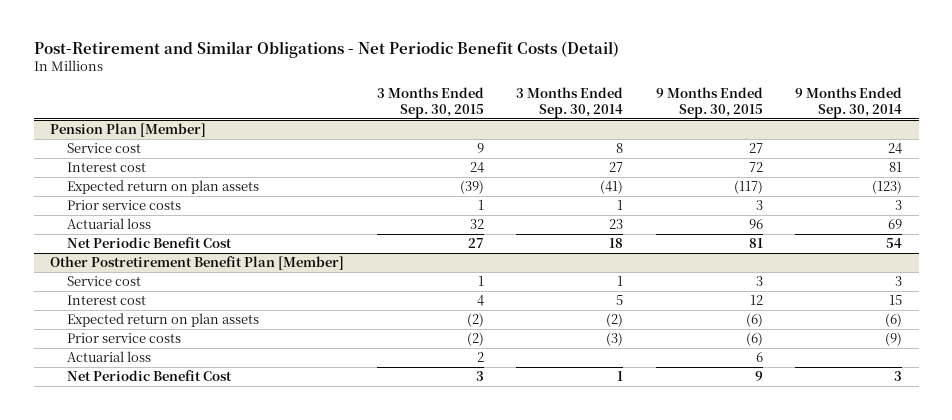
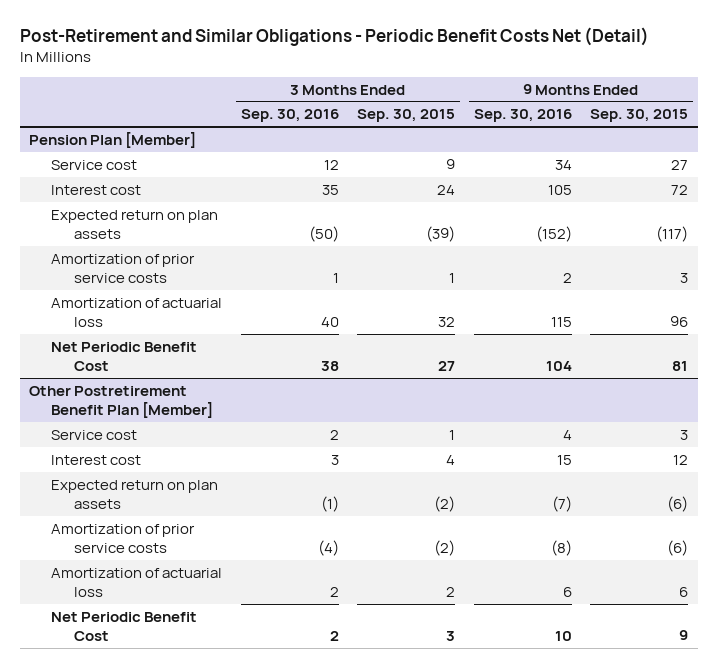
[33,40,619,58] Post-Retirement and Similar Obligations - Net Periodic Benefit Costs (Detail) -> [19,27,649,47] Post-Retirement and Similar Obligations - Periodic Benefit Costs Net (Detail)
[516,87,624,118] 3 Months Ended Sep. 30, 2014 -> none
[795,87,903,118] 9 Months Ended Sep. 30, 2014 -> none
none -> [240,109,339,123] Sep. 30, 2016
none -> [473,109,572,123] Sep. 30, 2016
[66,200,181,211] Prior service costs -> [51,253,196,283] Amortization of prior service costs
[66,218,151,230] Actuarial loss -> [51,297,223,327] Amortization of actuarial loss
[66,333,181,344] Prior service costs -> [51,523,196,553] Amortization of prior service costs
[66,351,151,363] Actuarial loss -> [51,567,223,597] Amortization of actuarial loss

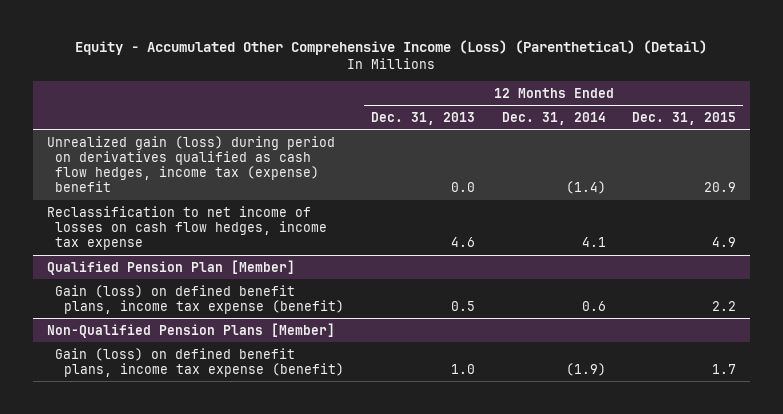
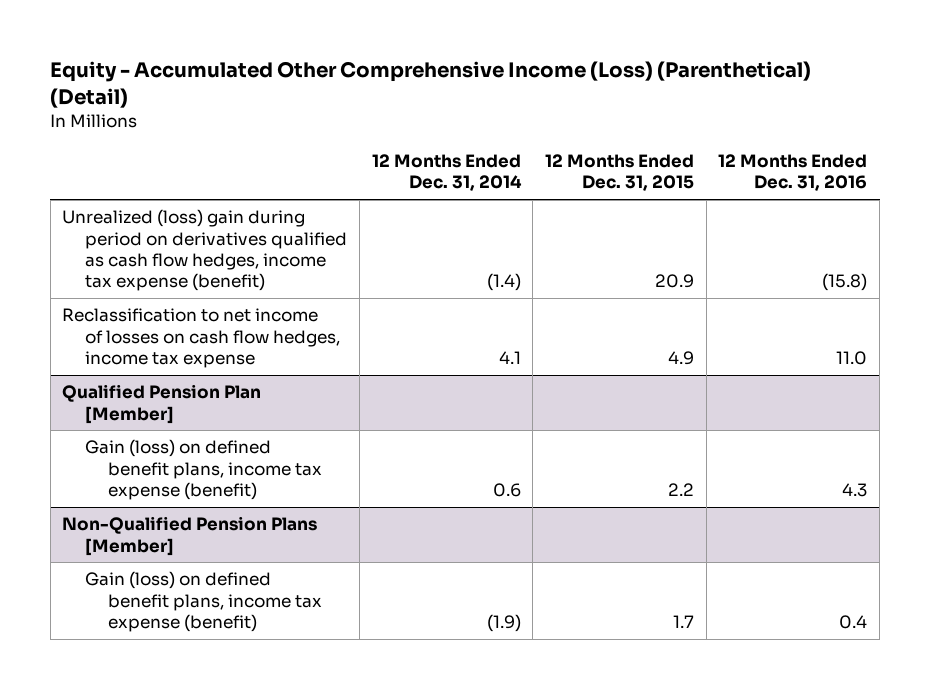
[370,111,475,125] Dec. 31, 2013 -> none
none -> [718,154,868,192] 12 Months Ended Dec. 31, 2016
[46,135,335,193] Unrealized gain (loss) during period on derivatives qualified as cash flow hedges, income tax (expense) benefit -> [62,209,348,292] Unrealized (loss) gain during period on derivatives qualified as cash flow hedges, income tax expense (benefit)

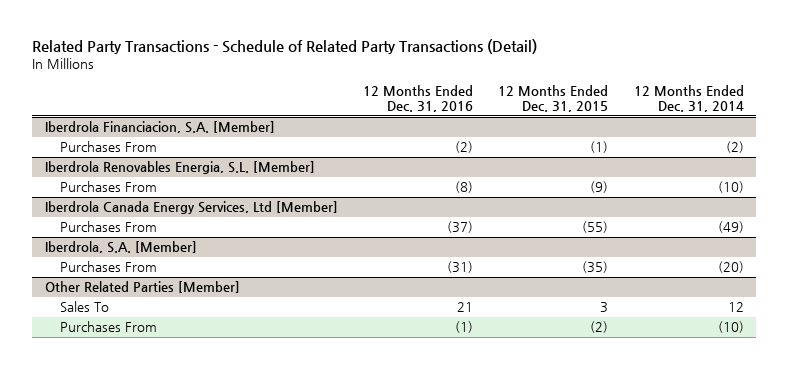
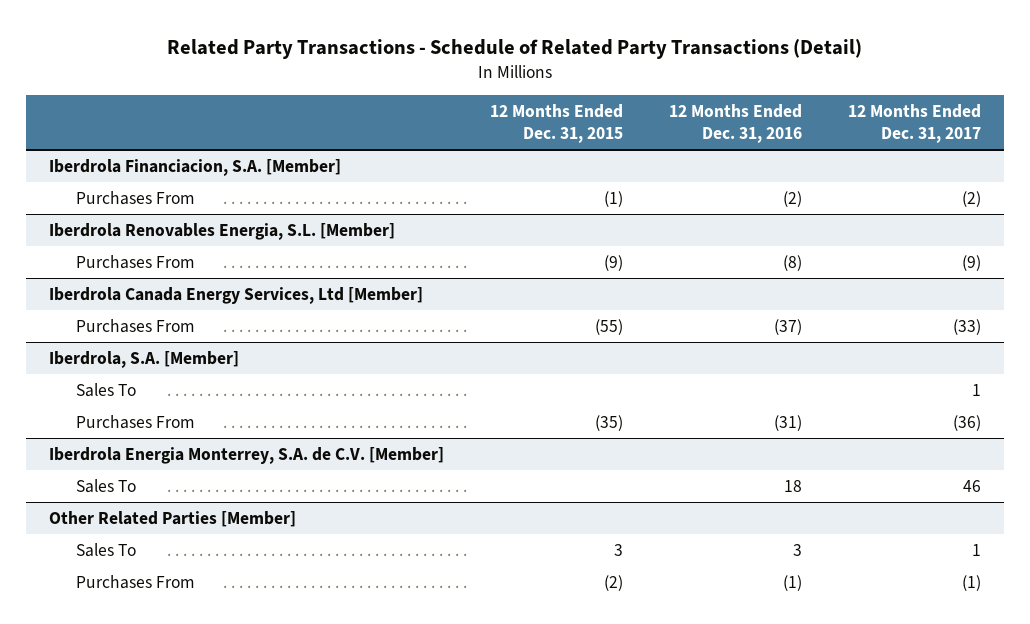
[633,84,744,113] 12 Months Ended Dec. 31, 2014 -> none
none -> [847,104,981,143] 12 Months Ended Dec. 31, 2017
none -> [75,383,136,398] Sales To
none -> [49,447,445,465] Iberdrola Energia Monterrey, S.A. de C.V. [Member]
none -> [75,479,136,494] Sales To
[456,302,473,313] 21 -> [792,544,802,557] 3

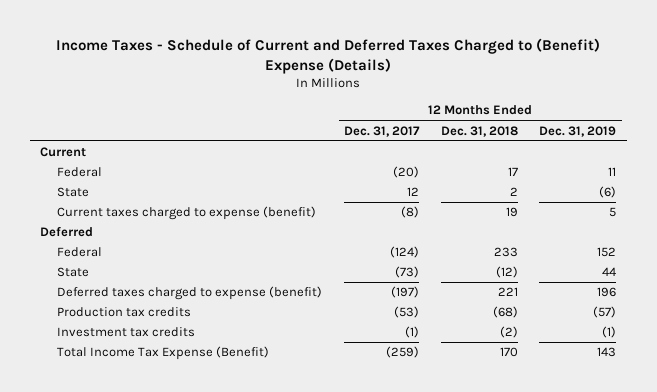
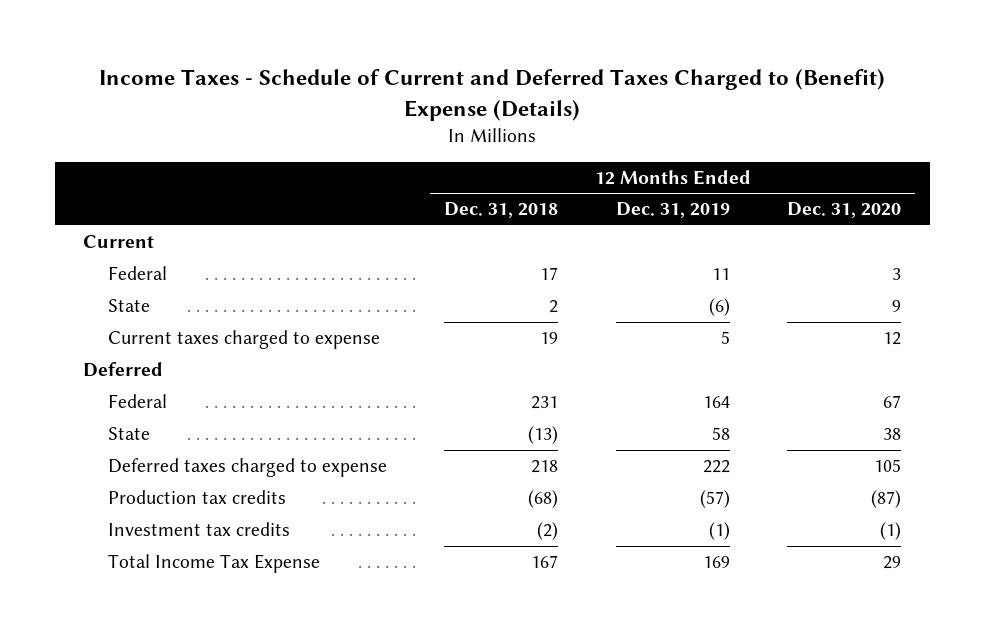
[343,125,420,137] Dec. 31, 2017 -> none
none -> [787,202,902,219] Dec. 31, 2020
[57,206,317,221] Current taxes charged to expense (benefit) -> [108,330,381,350] Current taxes charged to expense
[493,247,518,258] 233 -> [531,396,559,410] 231
[597,247,617,258] 152 -> [702,396,730,409] 164
[495,266,518,279] (12) -> [528,426,559,445] (13)
[602,267,617,277] 44 -> [711,427,730,441] 58
[57,286,323,301] Deferred taxes charged to expense (benefit) -> [108,458,388,478] Deferred taxes charged to expense
[497,287,518,297] 221 -> [531,460,559,474] 218
[597,287,617,298] 196 -> [702,460,730,474] 222
[57,346,270,361] Total Income Tax Expense (Benefit) -> [108,554,321,574] Total Income Tax Expense
[499,347,518,358] 170 -> [531,555,559,569] 167
[597,347,617,358] 143 -> [702,556,730,569] 169

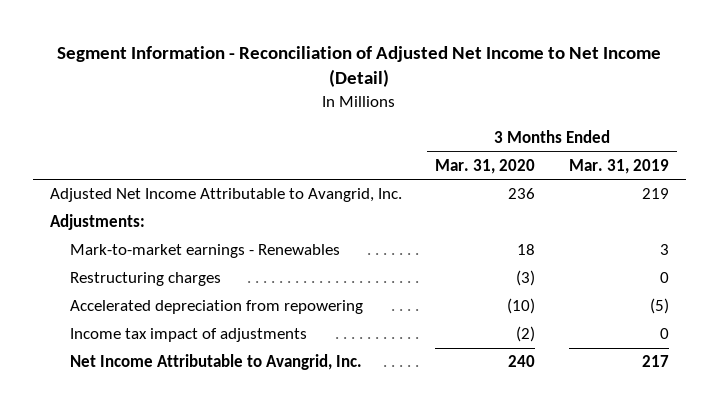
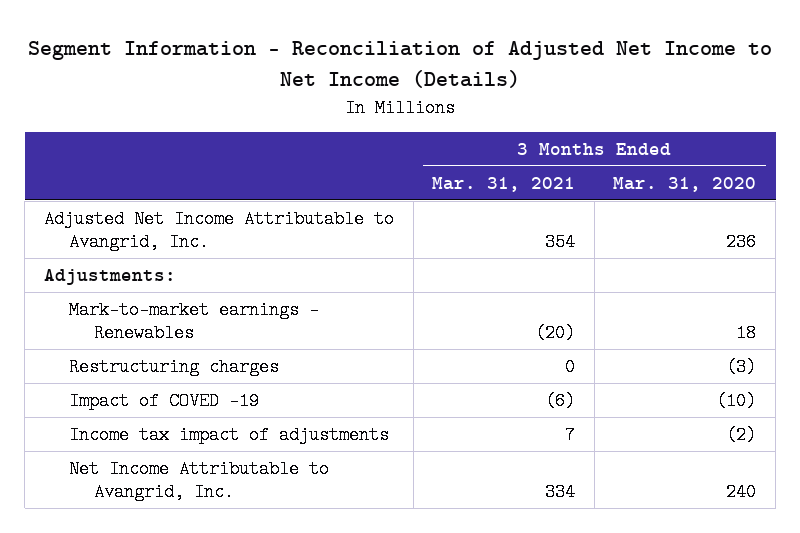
[57,45,662,88] Segment Information - Reconciliation of Adjusted Net Income to Net Income (Detail) -> [28,41,773,88] Segment Information - Reconciliation of Adjusted Net Income to Net Income (Details)
[568,158,669,174] Mar. 31, 2019 -> none
none -> [432,176,576,192] Mar. 31, 2021
[69,300,363,315] Accelerated depreciation from repowering -> none
none -> [69,391,260,410] Impact of COVED -19

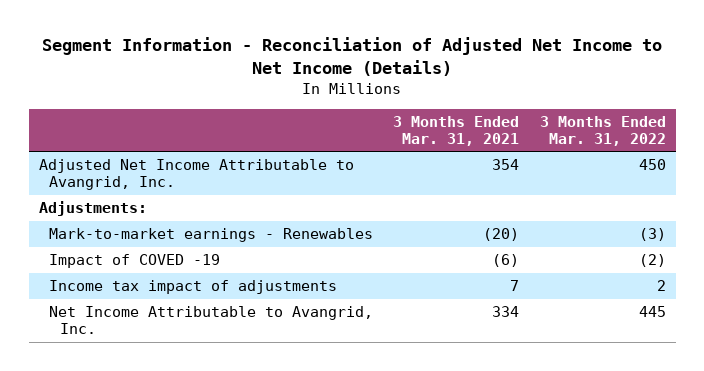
[613,176,757,192] Mar. 31, 2020 -> none
none -> [539,115,666,146] 3 Months Ended Mar. 31, 2022
[69,357,280,376] Restructuring charges -> none

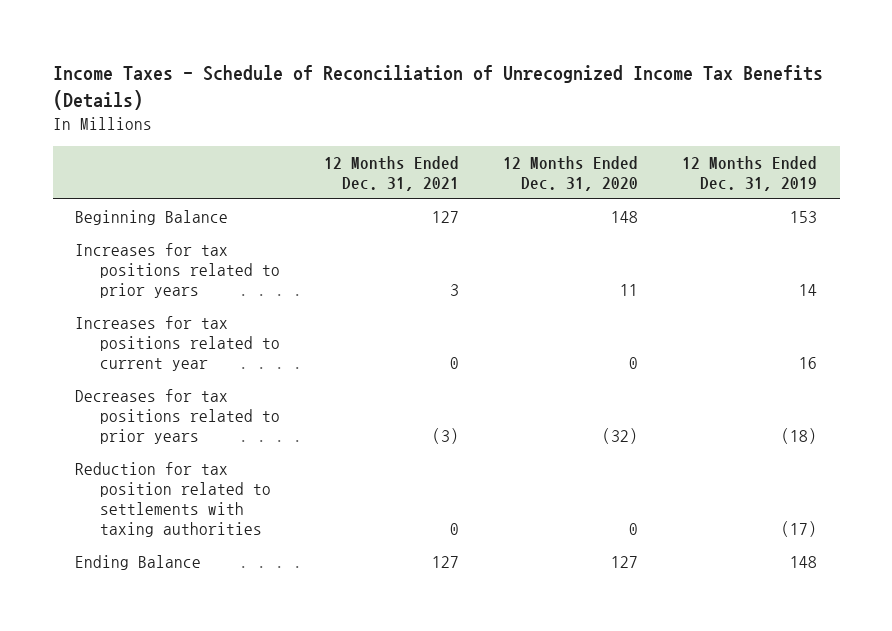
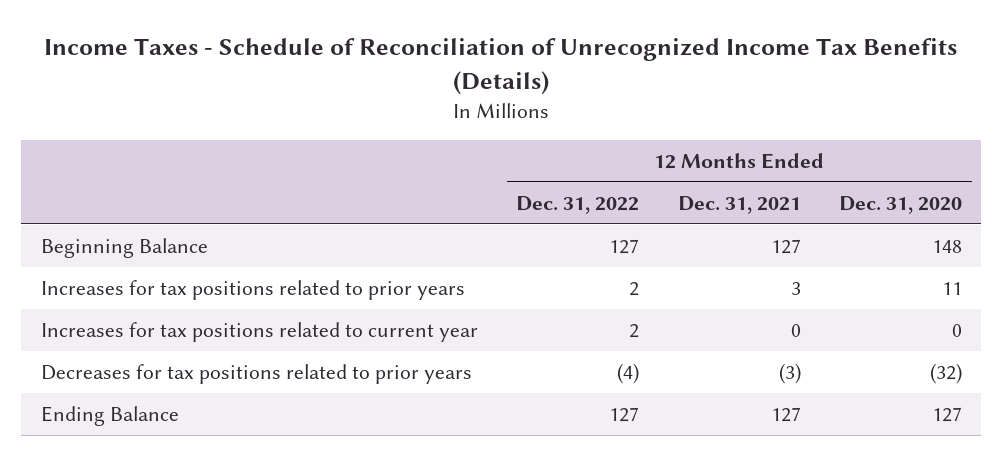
[682,155,818,191] 12 Months Ended Dec. 31, 2019 -> none
none -> [516,195,640,214] Dec. 31, 2022
[74,462,271,538] Reduction for tax position related to settlements with taxing authorities -> none

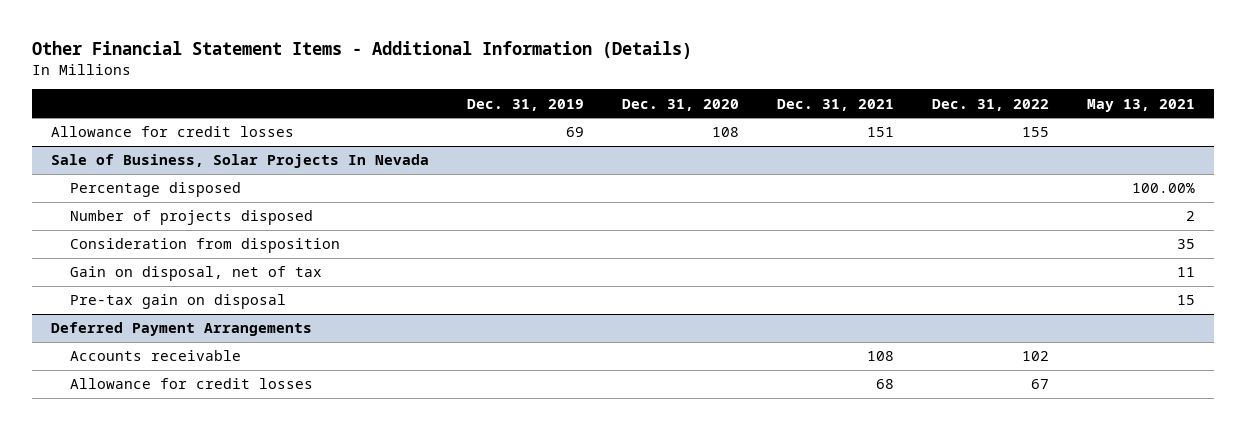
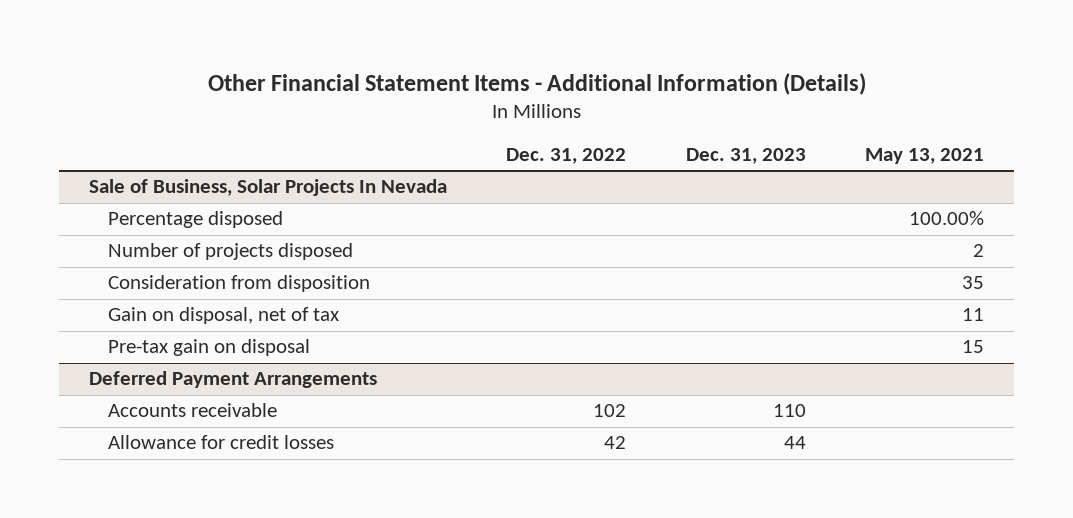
[467,98,585,111] Dec. 31, 2019 -> none
[621,98,739,111] Dec. 31, 2020 -> none
[776,98,894,111] Dec. 31, 2021 -> none
none -> [685,148,806,165] Dec. 31, 2023
[51,126,295,138] Allowance for credit losses -> none
[1030,379,1049,390] 67 -> [604,436,627,450] 42

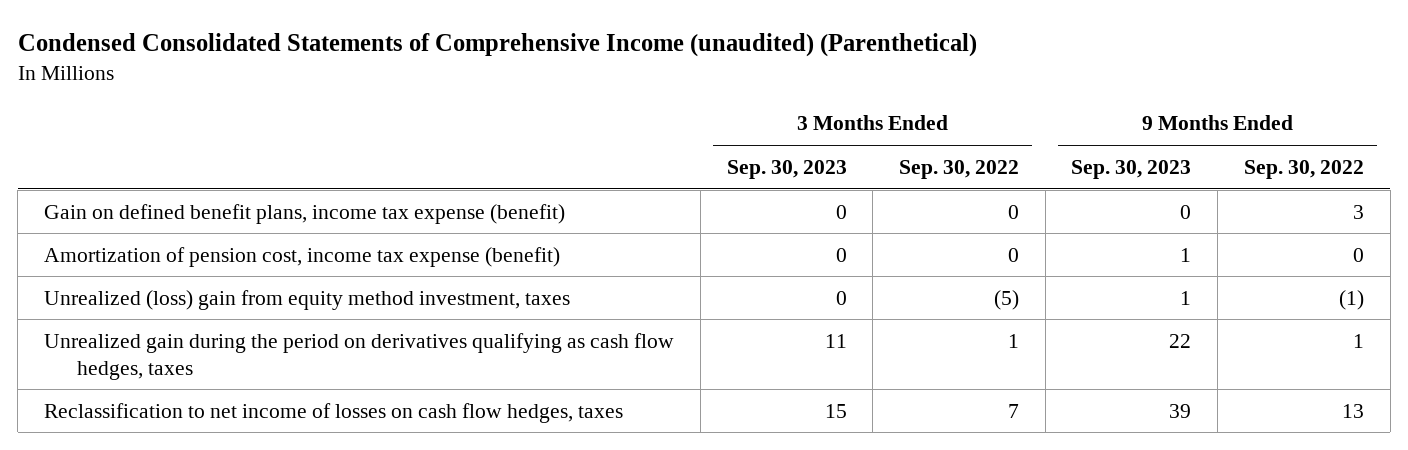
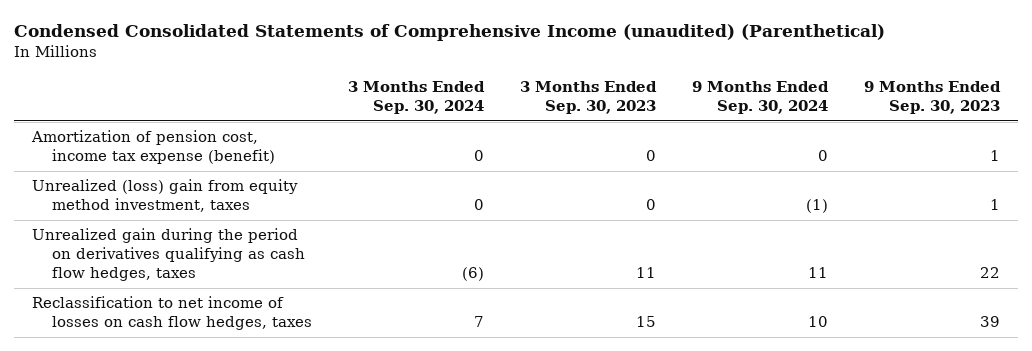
[899,159,1020,179] Sep. 30, 2022 -> none
[1243,159,1364,179] Sep. 30, 2022 -> none
none -> [347,81,485,115] 3 Months Ended Sep. 30, 2024
none -> [691,81,829,115] 9 Months Ended Sep. 30, 2024
[44,203,566,224] Gain on defined benefit plans, income tax expense (benefit) -> none

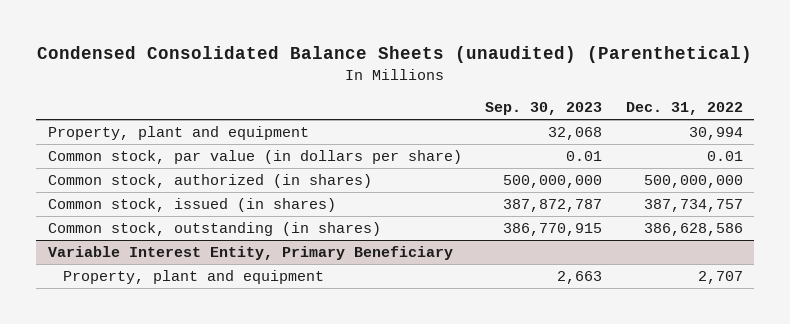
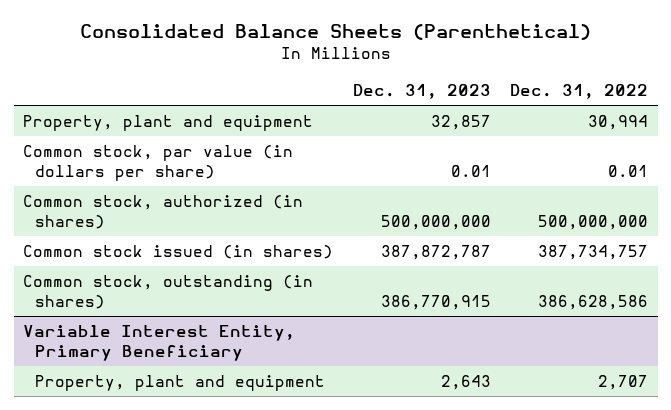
[37,46,753,64] Condensed Consolidated Balance Sheets (unaudited) (Parenthetical) -> [79,24,591,41] Consolidated Balance Sheets (Parenthetical)
[485,102,603,116] Sep. 30, 2023 -> none
none -> [352,84,491,100] Dec. 31, 2023
[47,198,336,213] Common stock, issued (in shares) -> [23,245,334,260] Common stock issued (in shares)

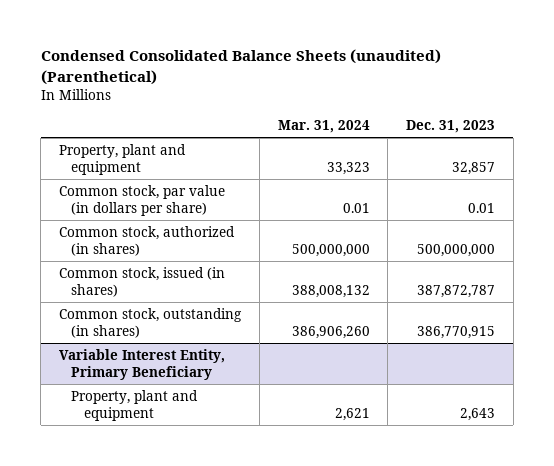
[79,24,591,41] Consolidated Balance Sheets (Parenthetical) -> [40,49,441,85] Condensed Consolidated Balance Sheets (unaudited) (Parenthetical)
[509,84,648,100] Dec. 31, 2022 -> none
none -> [277,119,370,133] Mar. 31, 2024
[23,245,334,260] Common stock issued (in shares) -> [58,266,225,297] Common stock, issued (in shares)

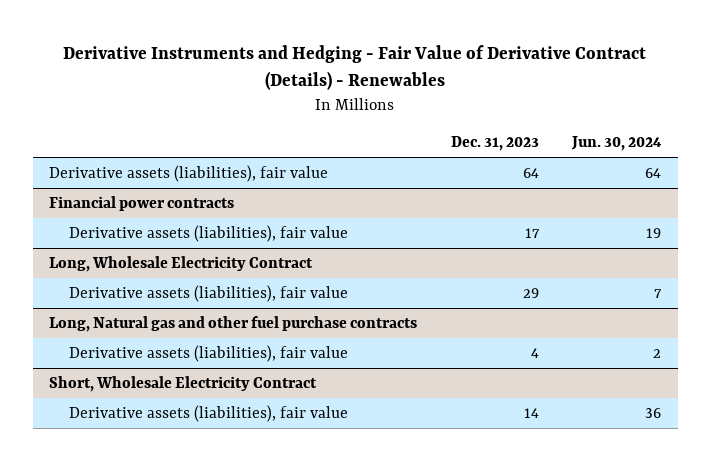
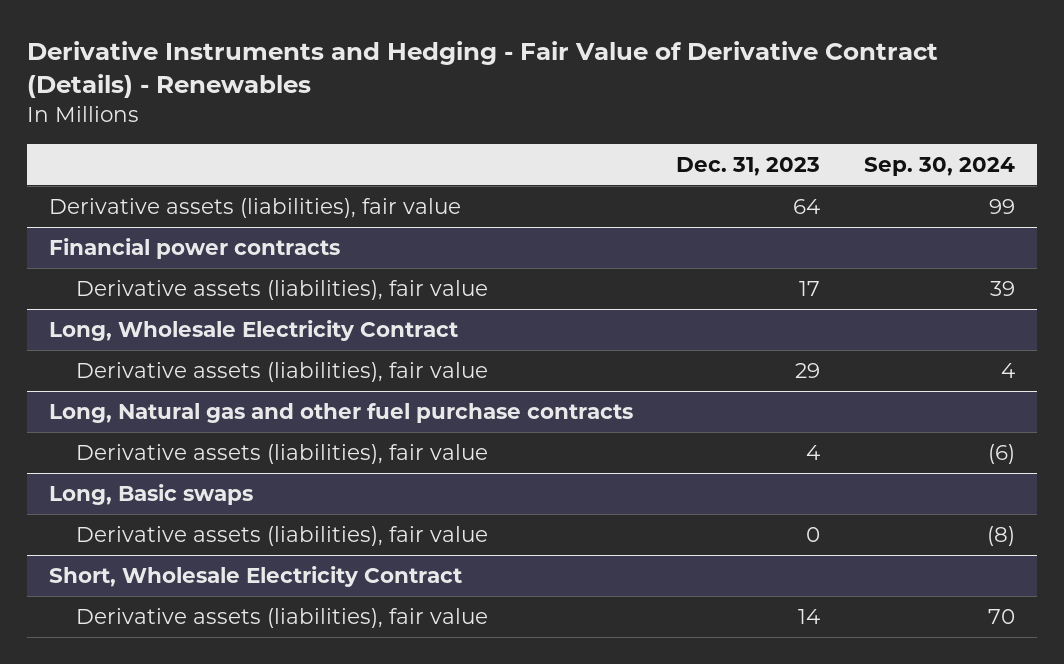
[571,136,663,152] Jun. 30, 2024 -> none
none -> [863,156,1015,176] Sep. 30, 2024
none -> [48,484,253,506] Long, Basic swaps
none -> [75,526,488,547] Derivative assets (liabilities), fair value

